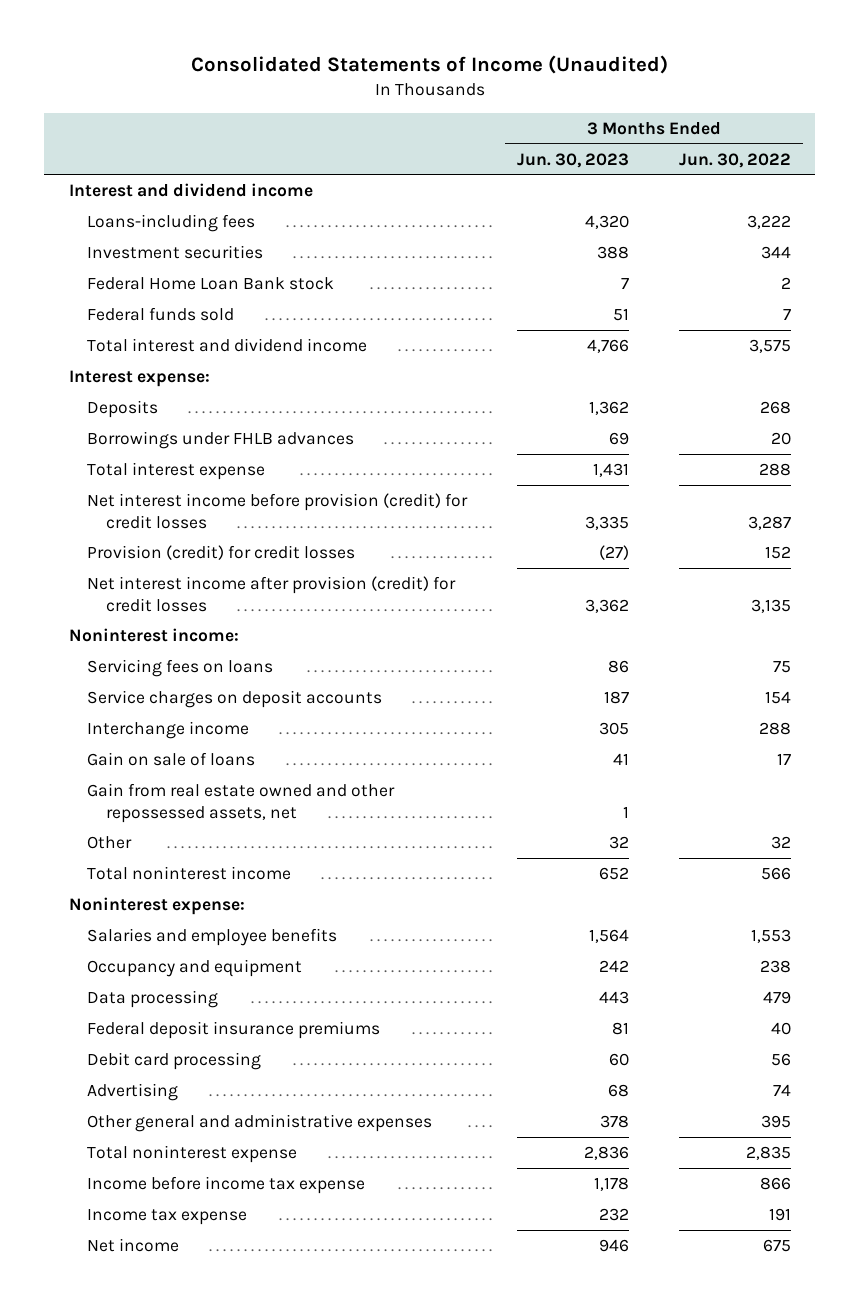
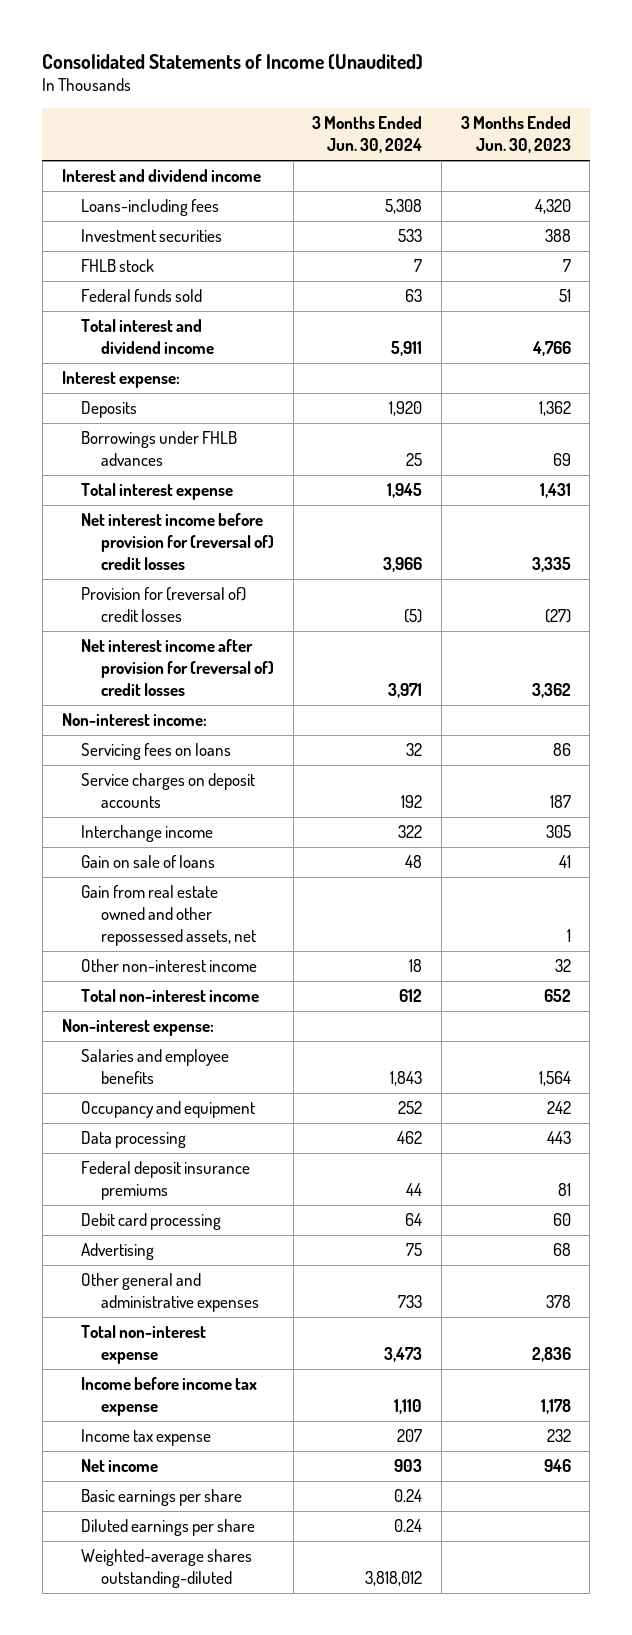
[678,152,791,168] Jun. 30, 2022 -> none
none -> [312,116,423,154] 3 Months Ended Jun. 30, 2024
[87,276,335,290] Federal Home Loan Bank stock -> [81,259,155,273] FHLB stock
[87,492,469,529] Net interest income before provision (credit) for credit losses -> [81,513,275,570] Net interest income before provision for (reversal of) credit losses
[87,544,356,560] Provision (credit) for credit losses -> [81,587,247,622] Provision for (reversal of) credit losses
[87,575,457,612] Net interest income after provision (credit) for credit losses -> [81,639,275,696] Net interest income after provision for (reversal of) credit losses
[68,627,239,642] Noninterest income: -> [61,713,207,727] Non-interest income:
[87,835,133,849] Other -> [81,959,258,973] Other non-interest income
[87,865,292,880] Total noninterest income -> [81,989,260,1003] Total non-interest income
[68,896,245,915] Noninterest expense: -> [61,1019,214,1037] Non-interest expense:
[87,1144,298,1163] Total noninterest expense -> [81,1325,207,1364] Total non-interest expense
none -> [81,1489,243,1507] Basic earnings per share
none -> [81,1519,256,1537] Diluted earnings per share
none -> [81,1549,253,1588] Weighted-average shares outstanding-diluted

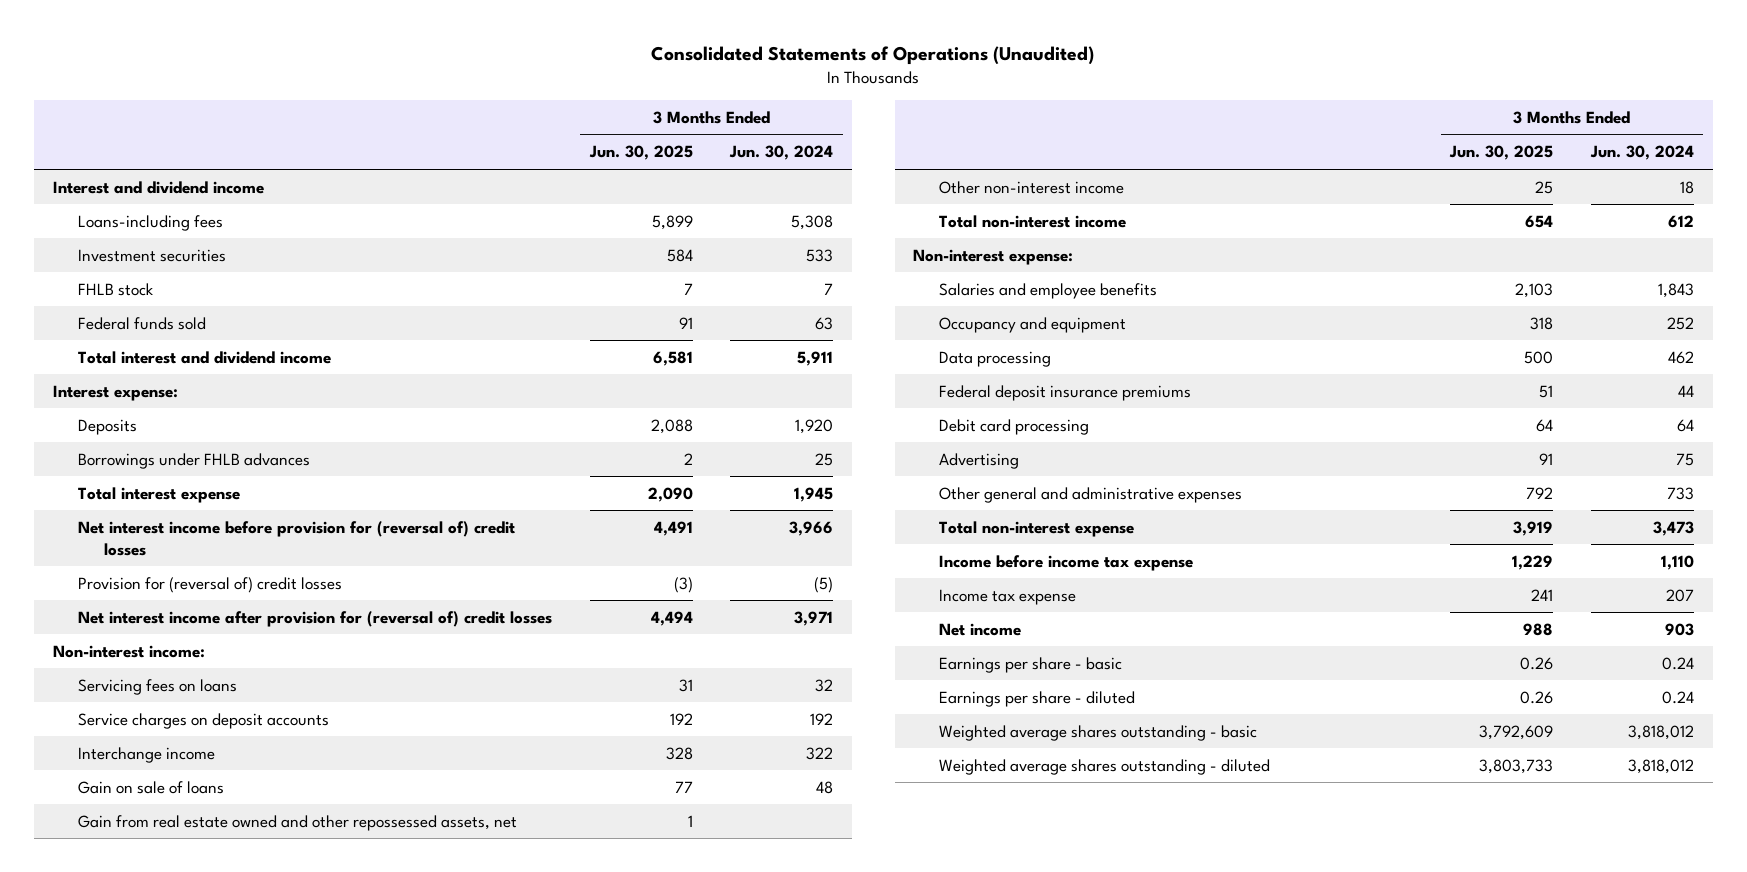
[42,53,424,70] Consolidated Statements of Income (Unaudited) -> [651,46,1095,66] Consolidated Statements of Operations (Unaudited)
[460,116,571,154] 3 Months Ended Jun. 30, 2023 -> none
none -> [588,145,693,161] Jun. 30, 2025
[81,1489,243,1507] Basic earnings per share -> [938,656,1122,673] Earnings per share - basic
[81,1519,256,1537] Diluted earnings per share -> [938,690,1135,707] Earnings per share - diluted
none -> [938,724,1257,741] Weighted average shares outstanding - basic
[81,1549,253,1588] Weighted-average shares outstanding-diluted -> [938,758,1270,775] Weighted average shares outstanding - diluted

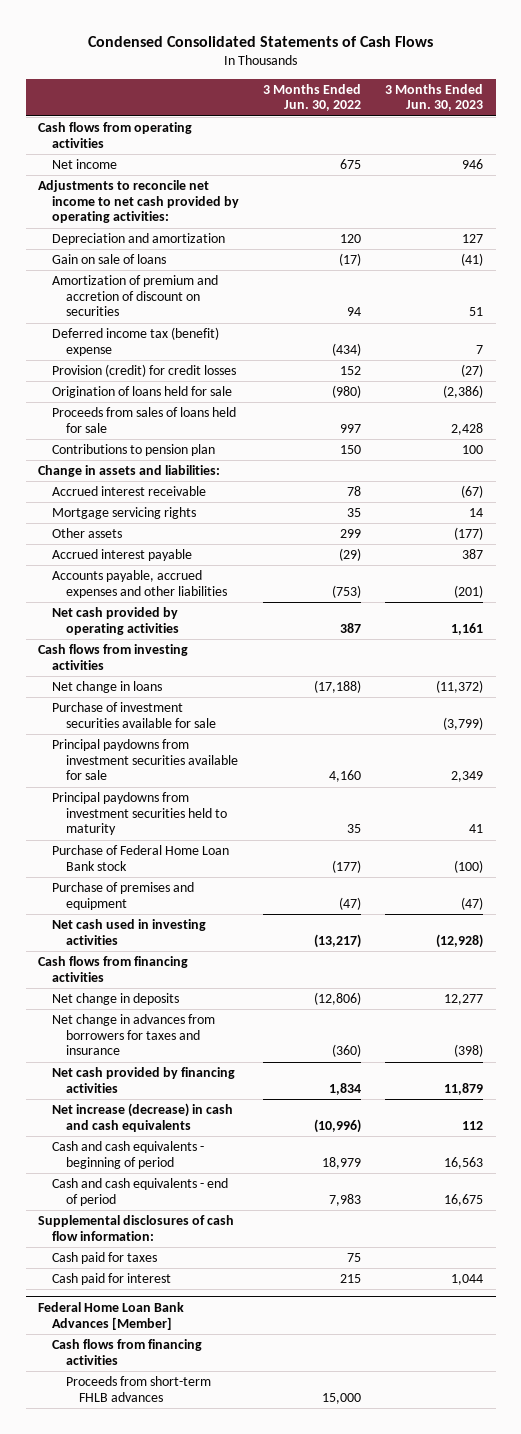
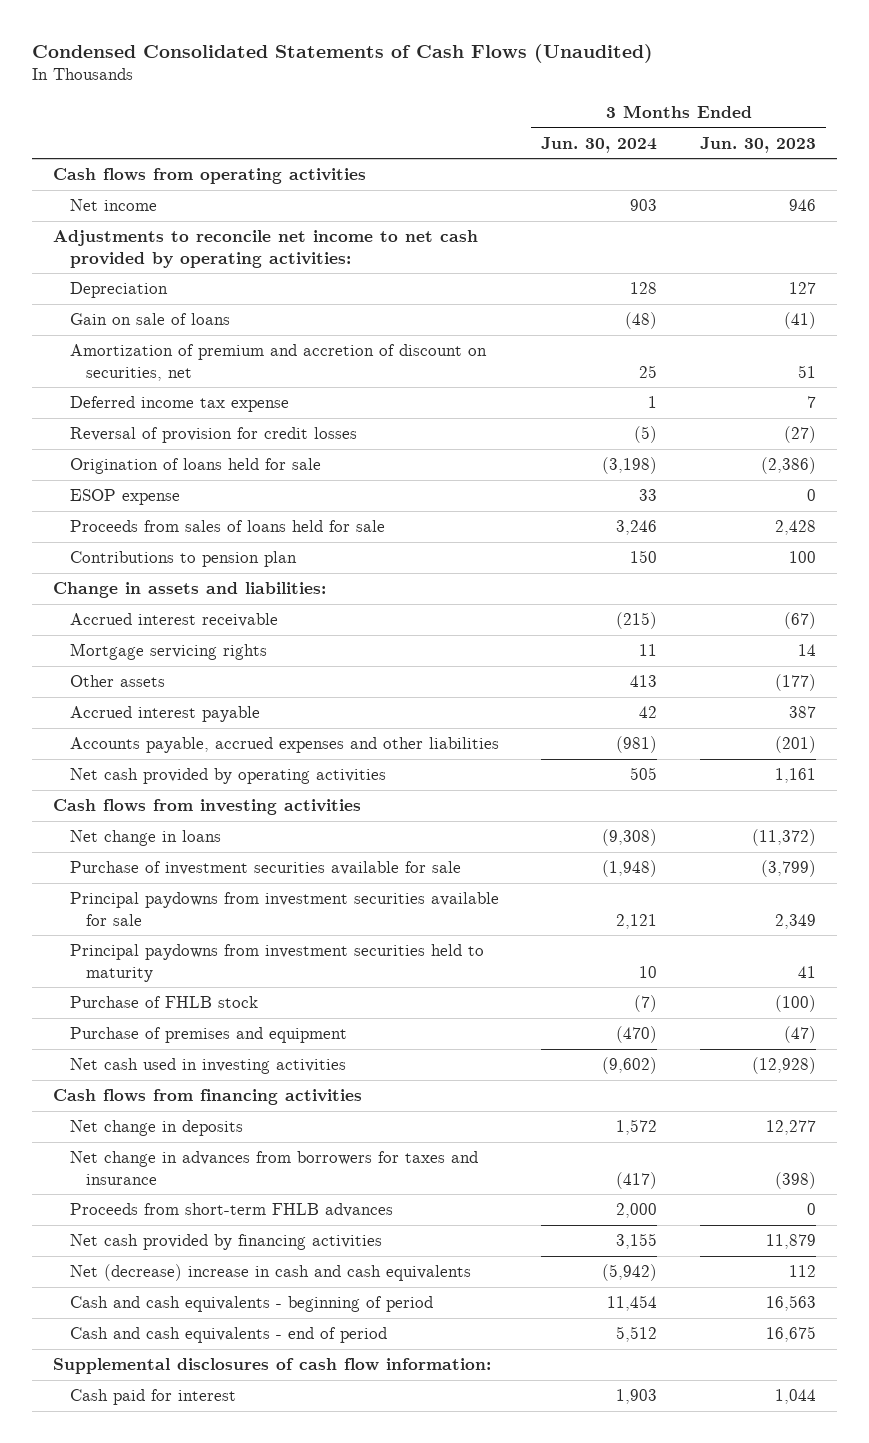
[87,35,433,47] Condensed Consolidated Statements of Cash Flows -> [32,43,654,63] Condensed Consolidated Statements of Cash Flows (Unaudited)
[263,83,362,112] 3 Months Ended Jun. 30, 2022 -> none
none -> [541,136,658,153] Jun. 30, 2024
[51,233,225,246] Depreciation and amortization -> [69,282,168,299] Depreciation
[51,275,218,317] Amortization of premium and accretion of discount on securities -> [69,344,487,381] Amortization of premium and accretion of discount on securities, net
[51,327,219,356] Deferred income tax (benefit) expense -> [69,396,289,413] Deferred income tax expense
[51,364,236,378] Provision (credit) for credit losses -> [69,427,357,444] Reversal of provision for credit losses
none -> [69,489,180,506] ESOP expense
[51,845,229,871] Purchase of Federal Home Loan Bank stock -> [69,996,258,1009] Purchase of FHLB stock
none -> [69,1203,393,1218] Proceeds from short-term FHLB advances
[51,1103,233,1132] Net increase (decrease) in cash and cash equivalents -> [69,1264,471,1282] Net (decrease) increase in cash and cash equivalents
[51,1252,157,1265] Cash paid for taxes -> none
[37,1301,184,1330] Federal Home Loan Bank Advances [Member] -> none
[51,1339,202,1365] Cash flows from financing activities -> none
[65,1376,211,1402] Proceeds from short-term FHLB advances -> none

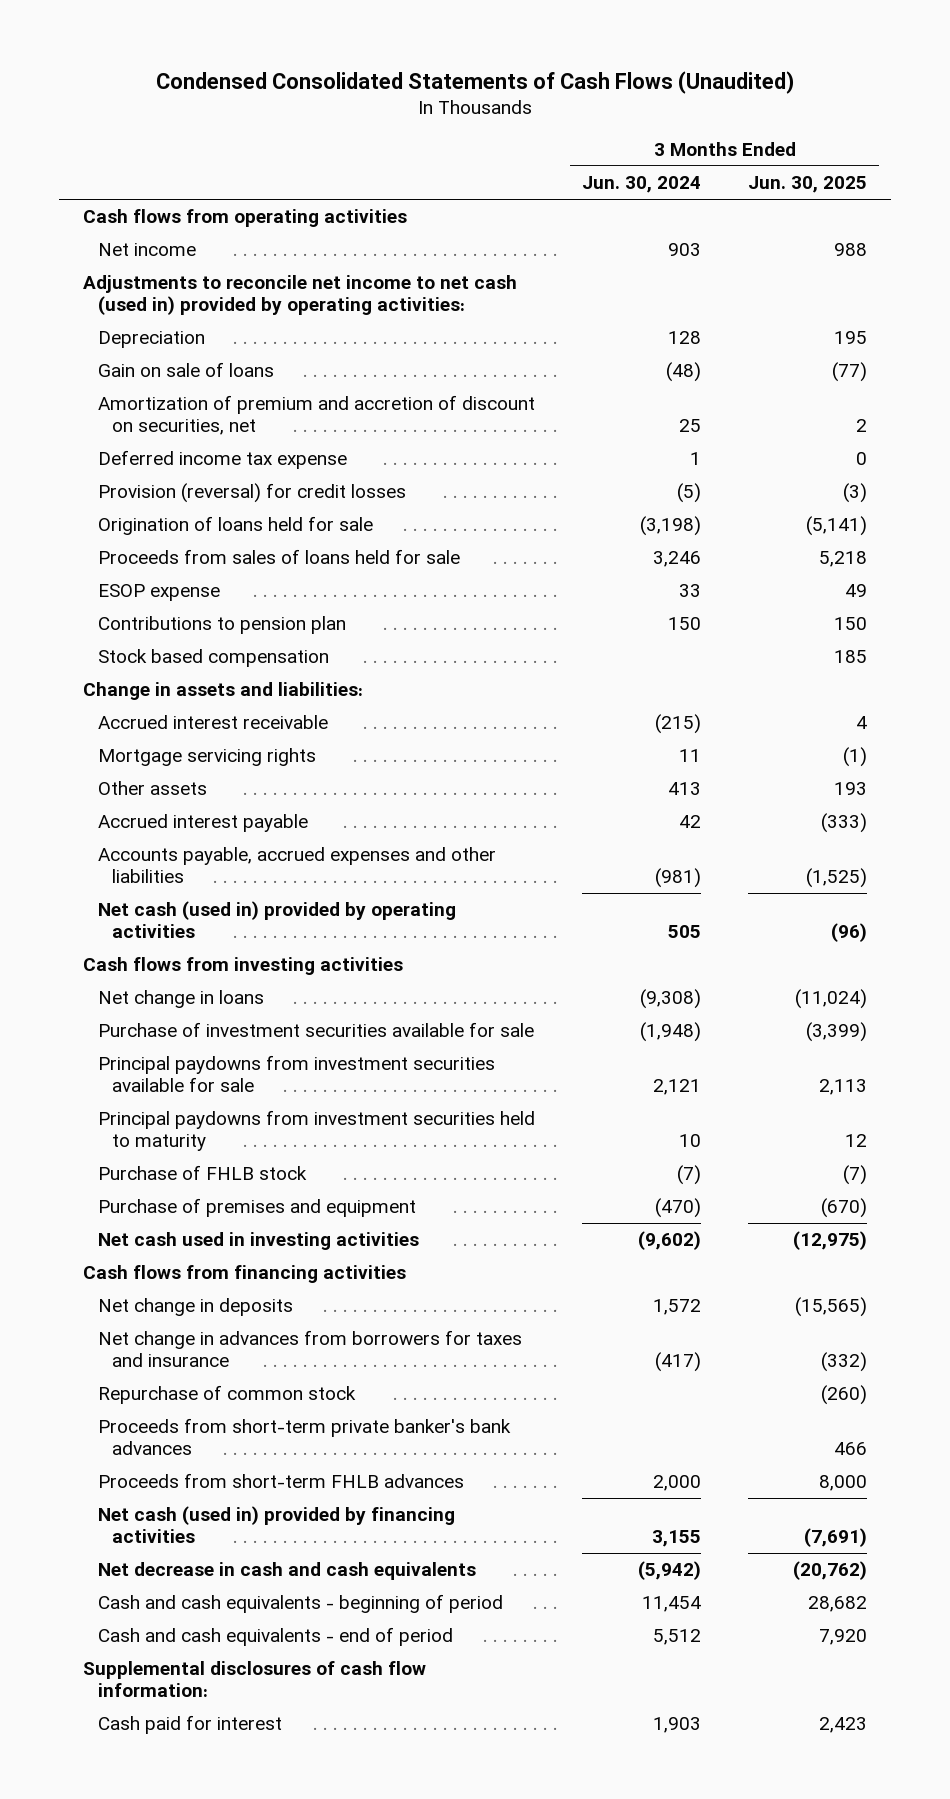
[699,136,816,153] Jun. 30, 2023 -> none
none -> [748,176,868,194] Jun. 30, 2025
[53,230,479,268] Adjustments to reconcile net income to net cash provided by operating activities: -> [82,275,517,316] Adjustments to reconcile net income to net cash (used in) provided by operating activities:
[69,427,357,444] Reversal of provision for credit losses -> [97,483,406,504] Provision (reversal) for credit losses
[69,489,180,506] ESOP expense -> [97,584,220,602] ESOP expense
none -> [97,649,329,668] Stock based compensation
[69,768,386,785] Net cash provided by operating activities -> [97,901,456,939] Net cash (used in) provided by operating activities
none -> [97,1385,356,1405] Repurchase of common stock
none -> [97,1418,511,1456] Proceeds from short-term private banker's bank advances
[69,1234,382,1251] Net cash provided by financing activities -> [97,1506,455,1544] Net cash (used in) provided by financing activities
[69,1264,471,1282] Net (decrease) increase in cash and cash equivalents -> [97,1562,476,1581] Net decrease in cash and cash equivalents

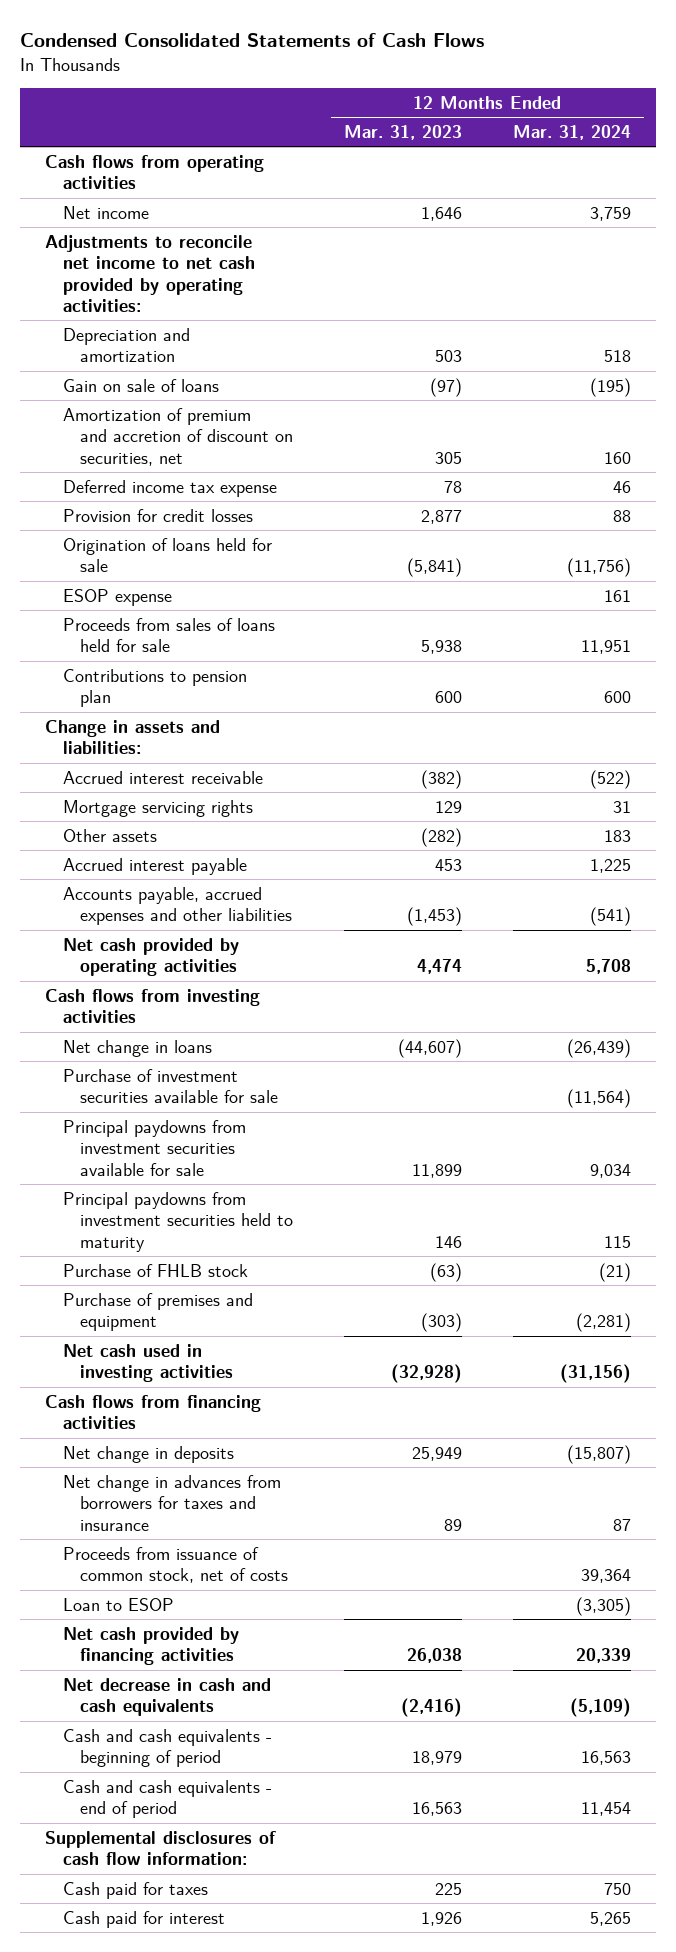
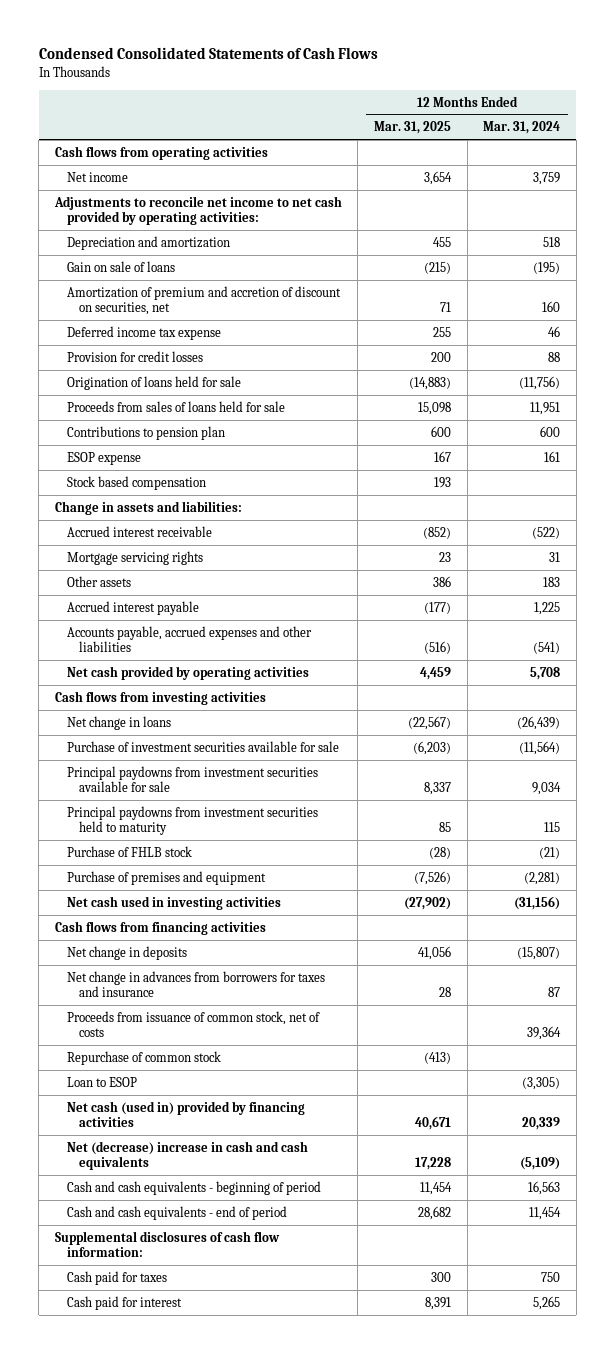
[344,124,463,140] Mar. 31, 2023 -> none
none -> [374,121,452,135] Mar. 31, 2025
[62,588,172,606] ESOP expense -> [67,451,142,465] ESOP expense
none -> [67,475,207,490] Stock based compensation
none -> [67,1050,222,1065] Repurchase of common stock
[62,1626,239,1666] Net cash provided by financing activities -> [67,1100,306,1128] Net cash (used in) provided by financing activities
[62,1677,271,1717] Net decrease in cash and cash equivalents -> [67,1140,309,1171] Net (decrease) increase in cash and cash equivalents

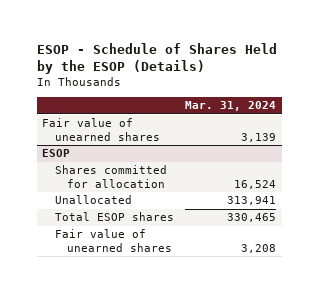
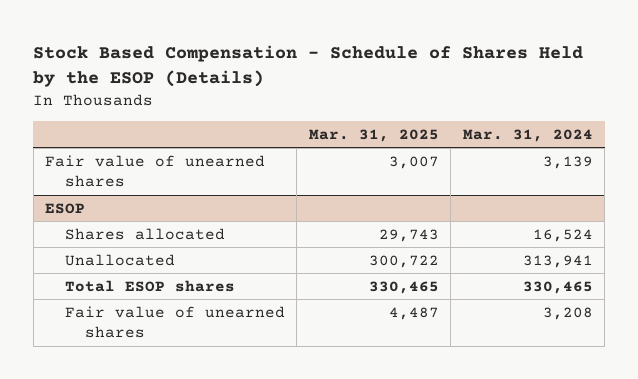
[36,42,277,74] ESOP - Schedule of Shares Held by the ESOP (Details) -> [33,45,584,88] Stock Based Compensation - Schedule of Shares Held by the ESOP (Details)
none -> [308,128,439,142] Mar. 31, 2025
[54,165,167,188] Shares committed for allocation -> [64,227,225,240] Shares allocated

